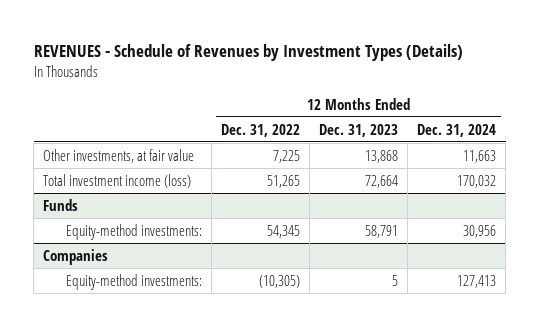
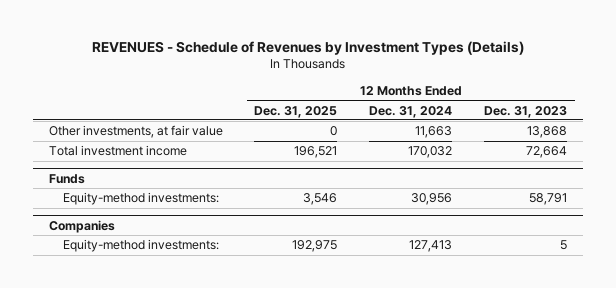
[221,123,301,137] Dec. 31, 2022 -> none
none -> [254,105,338,118] Dec. 31, 2025
[43,173,192,188] Total investment income (loss) -> [48,145,187,157] Total investment income

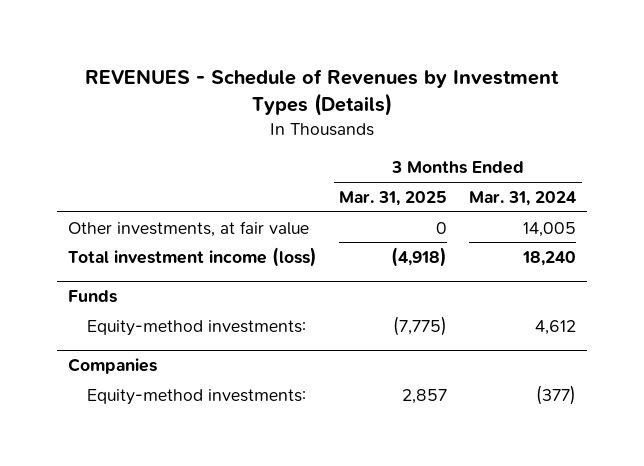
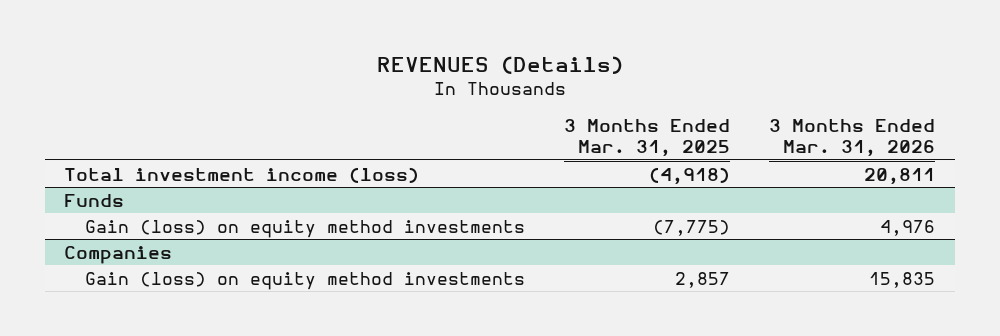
[85,69,560,117] REVENUES - Schedule of Revenues by Investment Types (Details) -> [376,55,623,74] REVENUES (Details)
[469,190,577,206] Mar. 31, 2024 -> none
none -> [769,119,936,157] 3 Months Ended Mar. 31, 2026
[68,220,310,237] Other investments, at fair value -> none
[86,319,306,336] Equity-method investments: -> [84,219,525,238] Gain (loss) on equity method investments
[86,388,306,405] Equity-method investments: -> [84,271,525,290] Gain (loss) on equity method investments

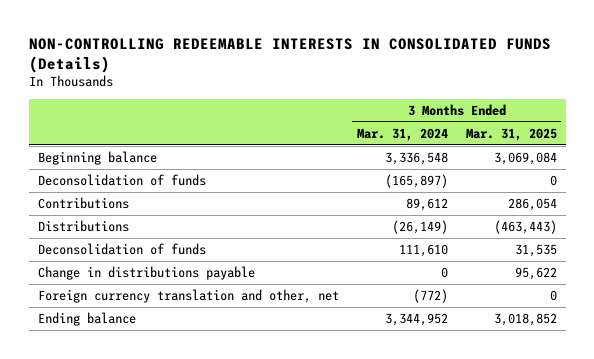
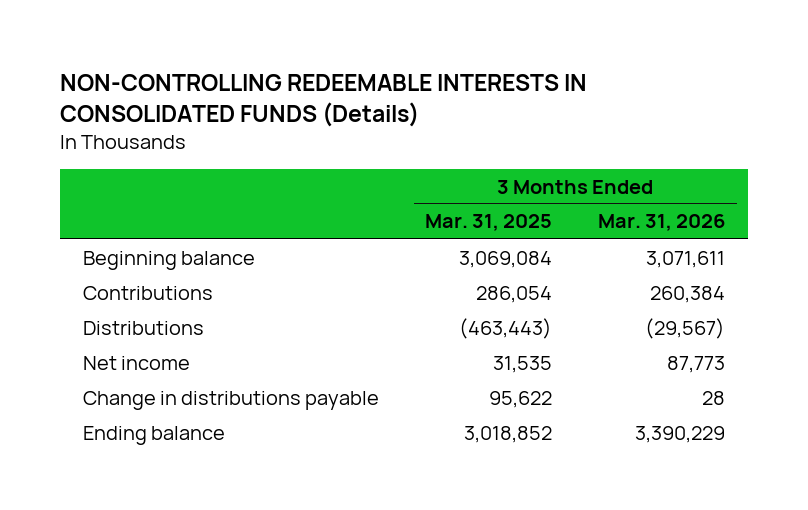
[356,127,448,141] Mar. 31, 2024 -> none
none -> [598,214,726,232] Mar. 31, 2026
[37,173,206,186] Deconsolidation of funds -> none
[37,242,206,255] Deconsolidation of funds -> [83,355,191,370] Net income
[37,288,339,303] Foreign currency translation and other, net -> none

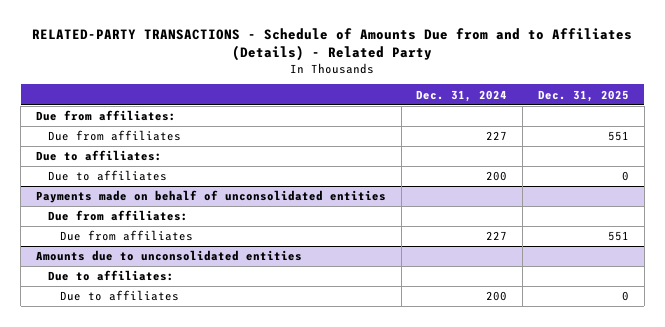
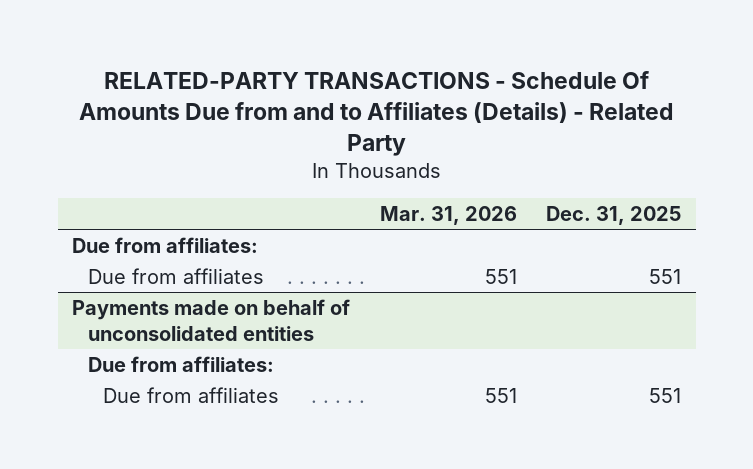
[32,27,633,61] RELATED-PARTY TRANSACTIONS - Schedule of Amounts Due from and to Affiliates (Details) - Related Party -> [78,70,674,156] RELATED-PARTY TRANSACTIONS - Schedule Of Amounts Due from and to Affiliates (Details) - Related Party
[416,89,508,102] Dec. 31, 2024 -> none
none -> [379,205,517,225] Mar. 31, 2026
[35,150,162,162] Due to affiliates: -> none
[47,170,167,182] Due to affiliates -> none
[35,250,302,262] Amounts due to unconsolidated entities -> none
[47,270,174,282] Due to affiliates: -> none
[59,290,179,302] Due to affiliates -> none

